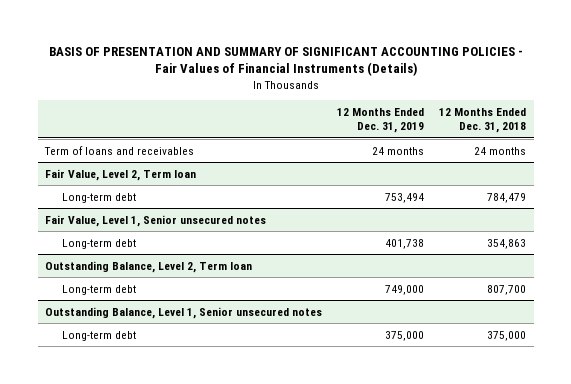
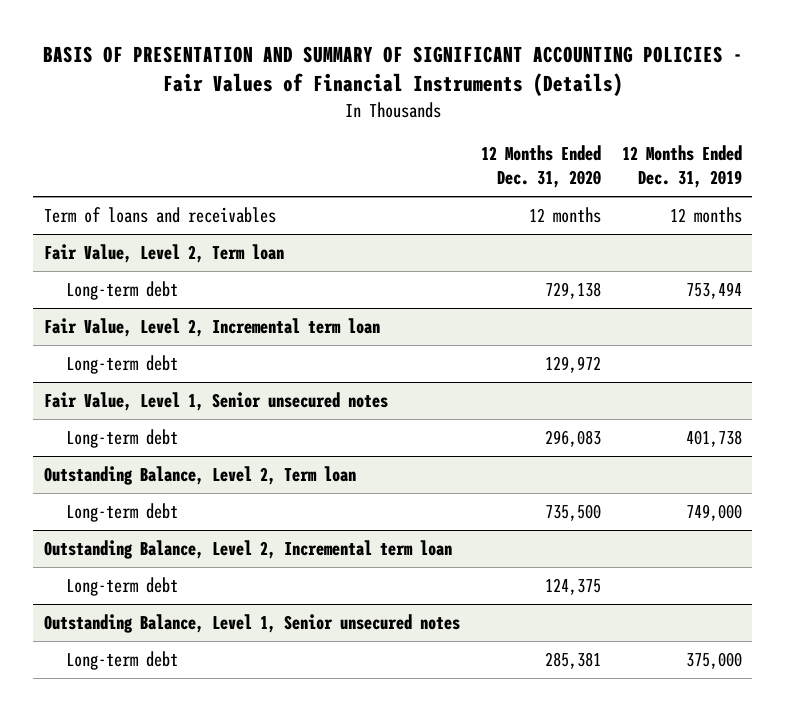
[439,108,527,134] 12 Months Ended Dec. 31, 2018 -> none
none -> [480,145,601,189] 12 Months Ended Dec. 31, 2020
[372,146,425,155] 24 months -> [669,207,742,224] 12 months
none -> [43,318,380,338] Fair Value, Level 2, Incremental term loan
none -> [65,355,178,375] Long-term debt
none -> [43,540,452,560] Outstanding Balance, Level 2, Incremental term loan
none -> [65,577,178,597] Long-term debt

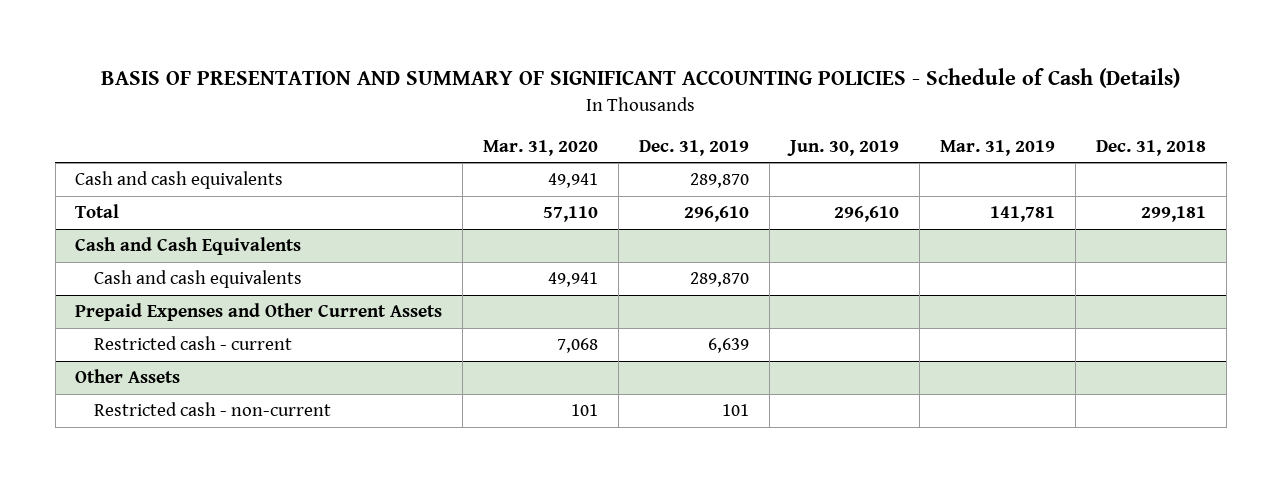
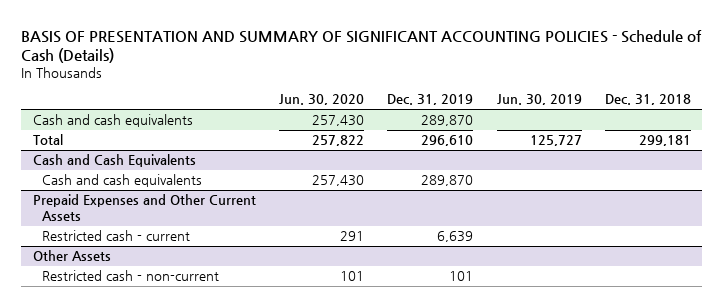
[483,140,599,157] Mar. 31, 2020 -> none
[940,140,1056,157] Mar. 31, 2019 -> none
none -> [279,94,365,106] Jun. 30, 2020
[834,206,900,223] 296,610 -> [529,135,582,147] 125,727

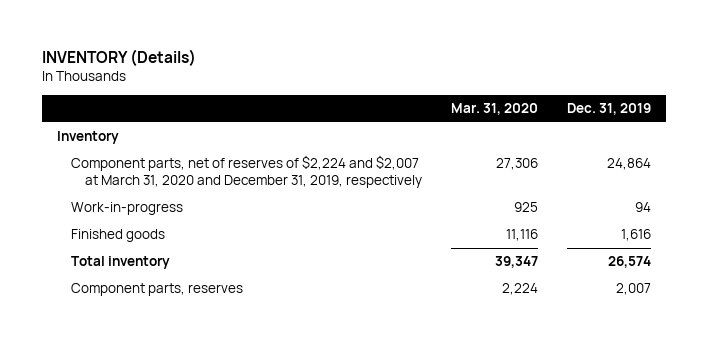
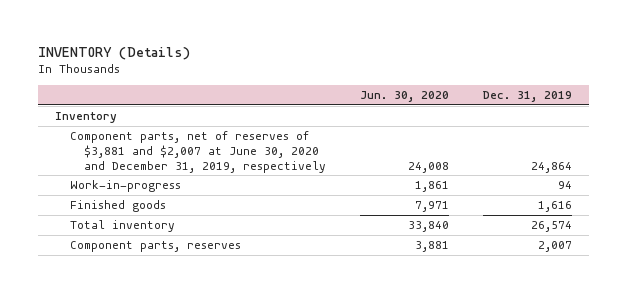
[451,103,539,116] Mar. 31, 2020 -> none
none -> [360,91,450,103] Jun. 30, 2020
[71,155,423,189] Component parts, net of reserves of $2,224 and $2,007 at March 31, 2020 and December 31, 2019, respectively -> [69,131,327,173] Component parts, net of reserves of $3,881 and $2,007 at June 30, 2020 and December 31, 2019, respectively

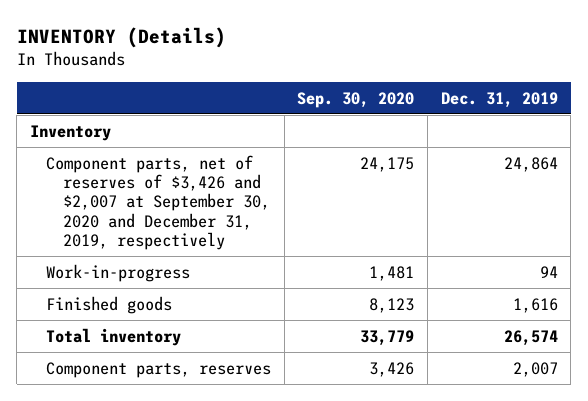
[360,91,450,103] Jun. 30, 2020 -> none
none -> [297,91,415,108] Sep. 30, 2020
[69,131,327,173] Component parts, net of reserves of $3,881 and $2,007 at June 30, 2020 and December 31, 2019, respectively -> [46,154,270,251] Component parts, net of reserves of $3,426 and $2,007 at September 30, 2020 and December 31, 2019, respectively

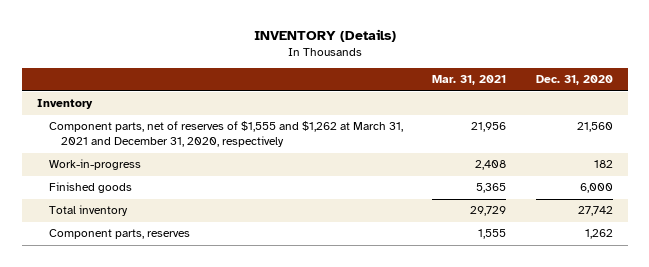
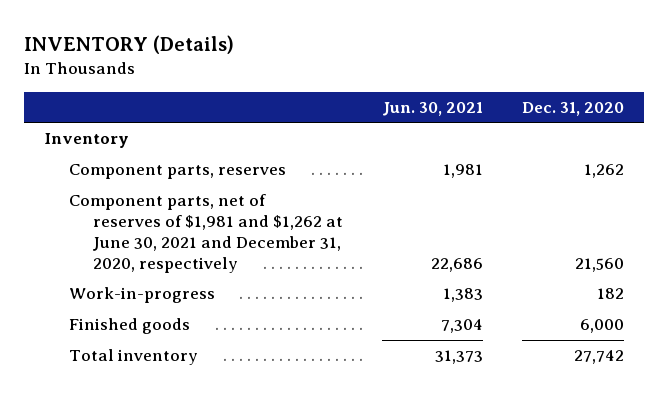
[432,75,507,86] Mar. 31, 2021 -> none
none -> [382,101,484,116] Jun. 30, 2021
[48,229,190,240] Component parts, reserves -> [68,164,286,180] Component parts, reserves
[48,121,403,148] Component parts, net of reserves of $1,555 and $1,262 at March 31, 2021 and December 31, 2020, respectively -> [68,194,344,273] Component parts, net of reserves of $1,981 and $1,262 at June 30, 2021 and December 31, 2020, respectively

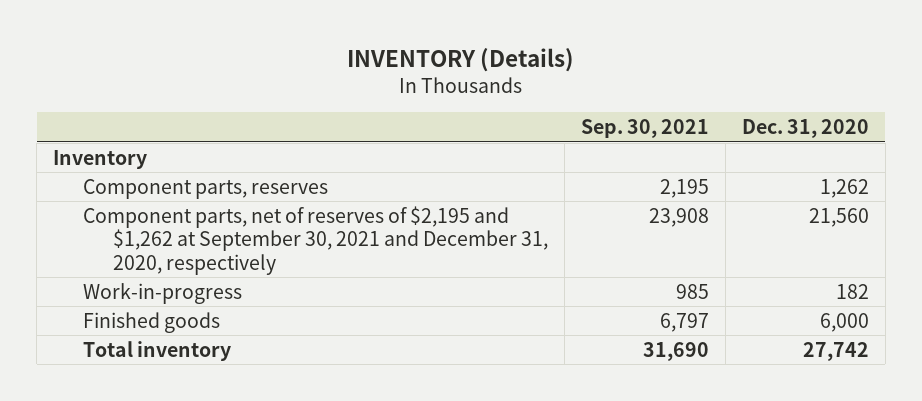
[382,101,484,116] Jun. 30, 2021 -> none
none -> [581,118,710,138] Sep. 30, 2021
[68,194,344,273] Component parts, net of reserves of $1,981 and $1,262 at June 30, 2021 and December 31, 2020, respectively -> [83,205,549,275] Component parts, net of reserves of $2,195 and $1,262 at September 30, 2021 and December 31, 2020, respectively

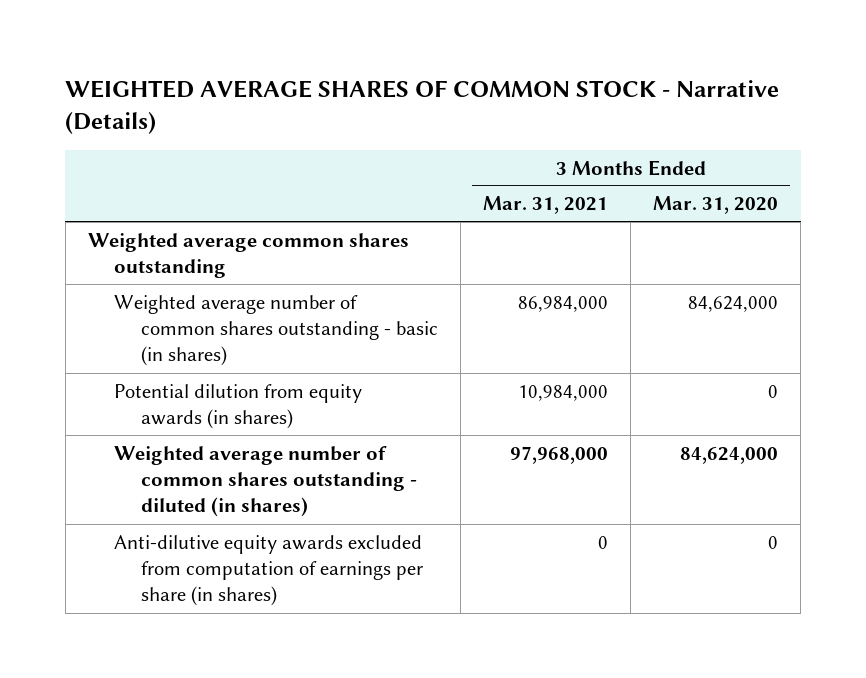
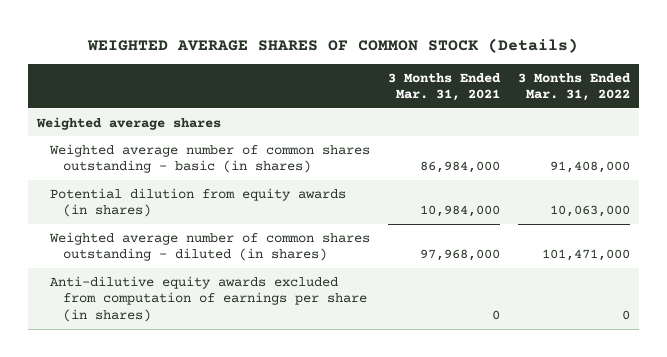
[65,80,780,135] WEIGHTED AVERAGE SHARES OF COMMON STOCK - Narrative (Details) -> [87,37,579,53] WEIGHTED AVERAGE SHARES OF COMMON STOCK (Details)
[653,196,779,215] Mar. 31, 2020 -> none
none -> [518,72,632,102] 3 Months Ended Mar. 31, 2022
[87,232,409,279] Weighted average common shares outstanding -> [35,116,221,130] Weighted average shares

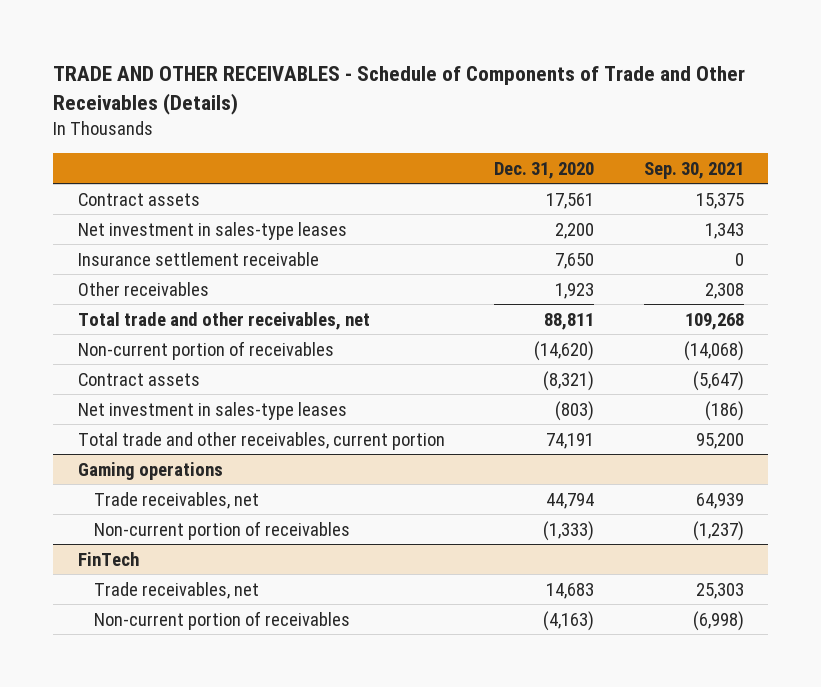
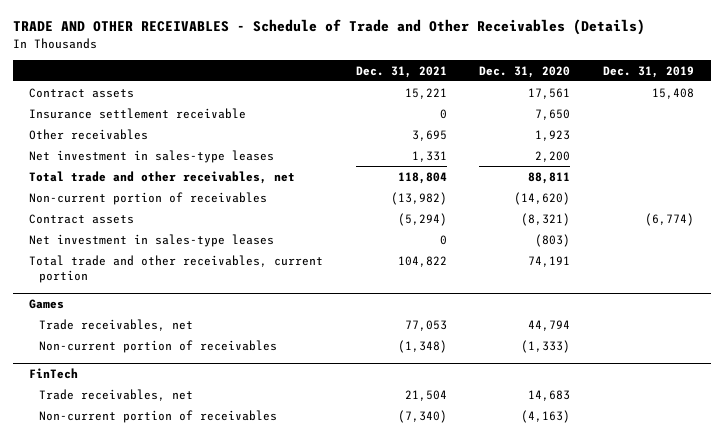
[52,66,745,115] TRADE AND OTHER RECEIVABLES - Schedule of Components of Trade and Other Receivables (Details) -> [12,19,645,36] TRADE AND OTHER RECEIVABLES - Schedule of Trade and Other Receivables (Details)
[643,161,744,179] Sep. 30, 2021 -> none
none -> [355,65,447,78] Dec. 31, 2021
none -> [603,65,695,78] Dec. 31, 2019
[77,221,347,240] Net investment in sales-type leases -> [28,149,274,163] Net investment in sales-type leases
[77,461,223,480] Gaming operations -> none
none -> [28,299,64,310] Games

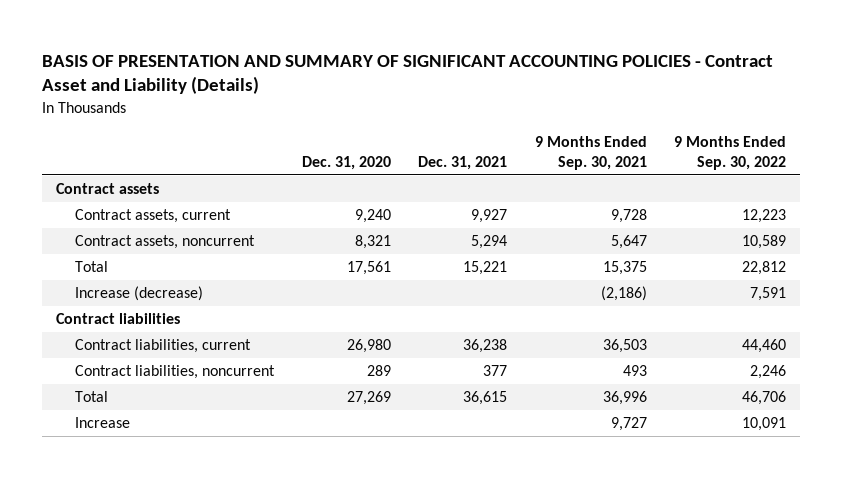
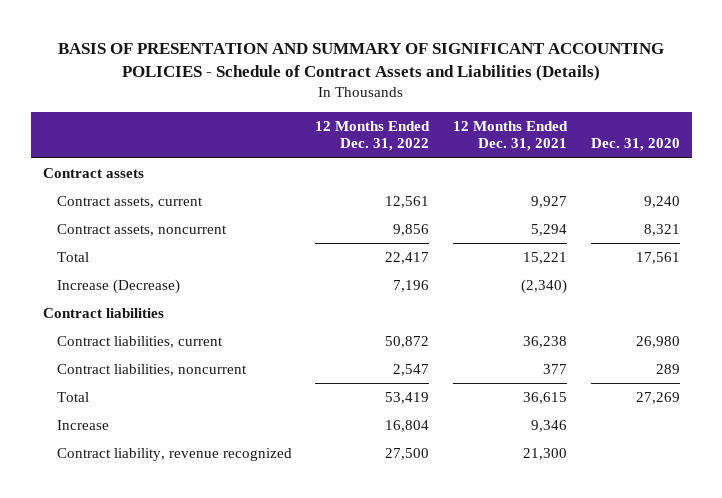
[41,54,773,95] BASIS OF PRESENTATION AND SUMMARY OF SIGNIFICANT ACCOUNTING POLICIES - Contract Asset and Liability (Details) -> [58,42,665,81] BASIS OF PRESENTATION AND SUMMARY OF SIGNIFICANT ACCOUNTING POLICIES - Schedule of Contract Assets and Liabilities (Details)
[418,155,508,170] Dec. 31, 2021 -> none
[534,135,647,170] 9 Months Ended Sep. 30, 2021 -> none
[674,135,787,170] 9 Months Ended Sep. 30, 2022 -> none
none -> [315,120,431,152] 12 Months Ended Dec. 31, 2022
none -> [452,120,568,152] 12 Months Ended Dec. 31, 2021
[75,286,204,302] Increase (decrease) -> [56,278,180,294] Increase (Decrease)
none -> [56,447,292,461] Contract liability, revenue recognized

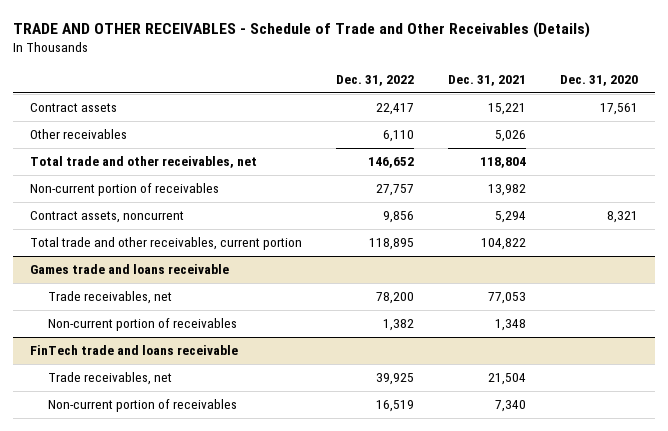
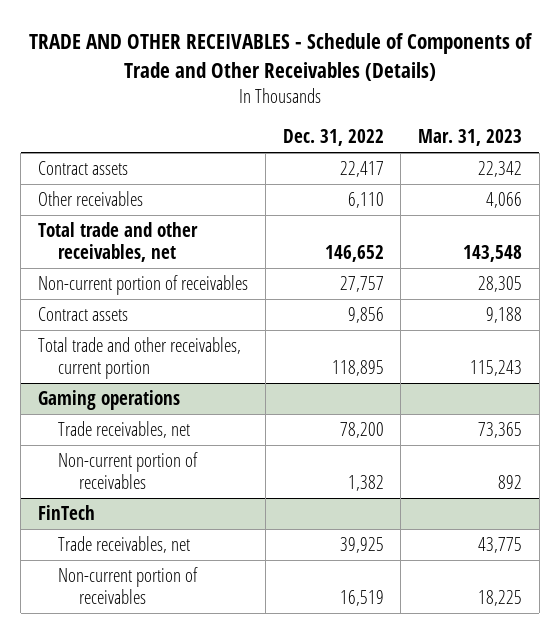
[13,22,591,39] TRADE AND OTHER RECEIVABLES - Schedule of Trade and Other Receivables (Details) -> [29,33,534,81] TRADE AND OTHER RECEIVABLES - Schedule of Components of Trade and Other Receivables (Details)
[447,74,526,86] Dec. 31, 2021 -> none
[559,74,638,86] Dec. 31, 2020 -> none
none -> [418,129,523,147] Mar. 31, 2023
[30,211,185,224] Contract assets, noncurrent -> [38,307,129,322] Contract assets
[30,264,230,275] Games trade and loans receivable -> none
none -> [38,390,181,411] Gaming operations
[30,345,239,356] FinTech trade and loans receivable -> none
none -> [38,505,96,521] FinTech

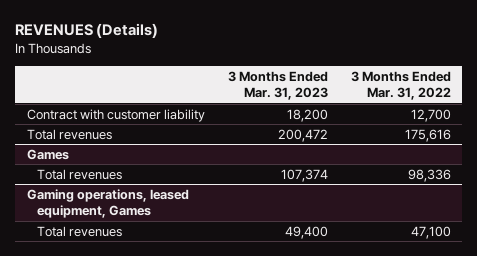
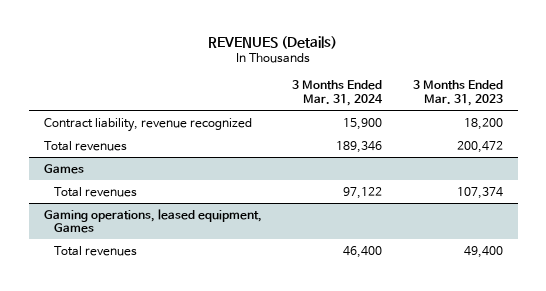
[350,70,451,101] 3 Months Ended Mar. 31, 2022 -> none
none -> [292,80,384,106] 3 Months Ended Mar. 31, 2024
[26,108,205,122] Contract with customer liability -> [43,117,252,132] Contract liability, revenue recognized

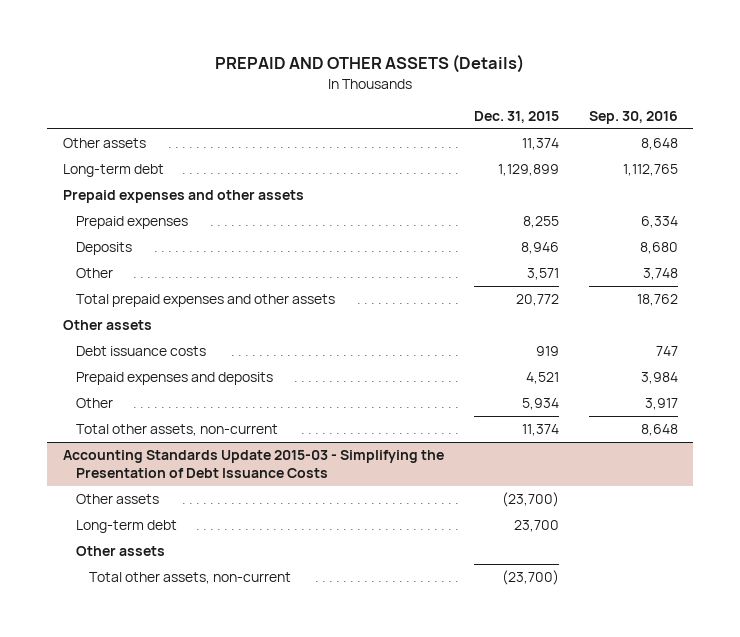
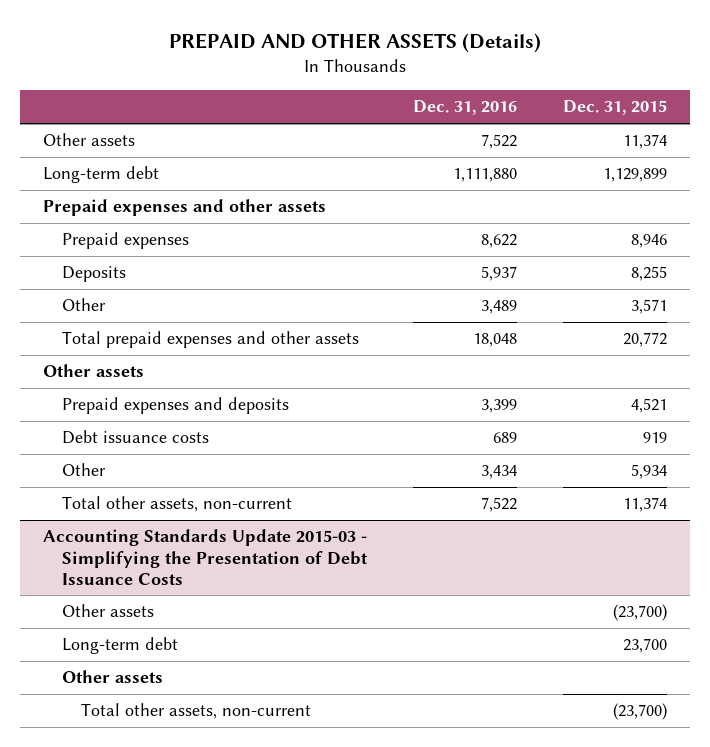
[588,110,678,124] Sep. 30, 2016 -> none
none -> [412,100,517,116] Dec. 31, 2016
[522,216,559,229] 8,255 -> [630,234,667,249] 8,946
[520,242,559,255] 8,946 -> [630,266,667,282] 8,255
[76,346,207,357] Debt issuance costs -> [61,430,209,445] Debt issuance costs

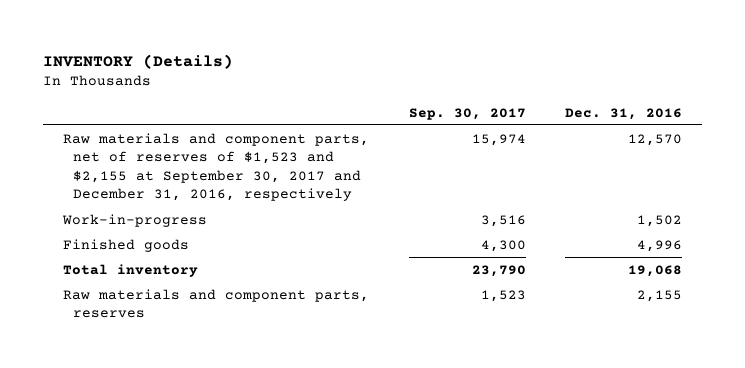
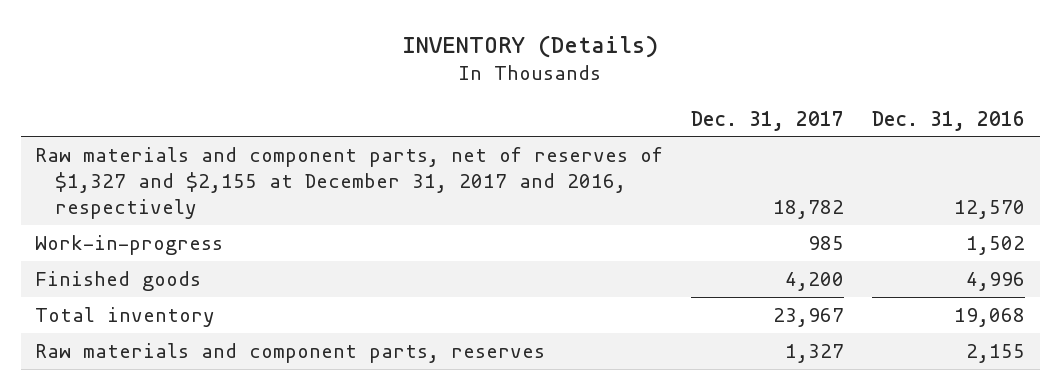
[408,107,526,120] Sep. 30, 2017 -> none
none -> [691,110,845,131] Dec. 31, 2017
[63,132,370,202] Raw materials and component parts, net of reserves of $1,523 and $2,155 at September 30, 2017 and December 31, 2016, respectively -> [35,146,664,219] Raw materials and component parts, net of reserves of $1,327 and $2,155 at December 31, 2017 and 2016, respectively

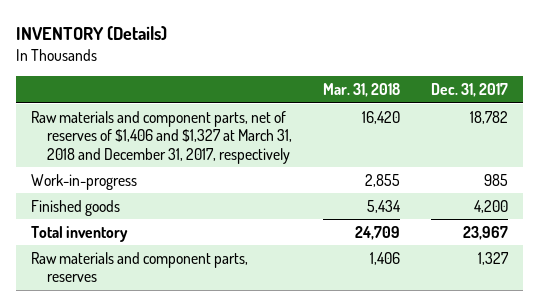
[872,110,1026,131] Dec. 31, 2016 -> none
none -> [322,83,400,98] Mar. 31, 2018
[35,146,664,219] Raw materials and component parts, net of reserves of $1,327 and $2,155 at December 31, 2017 and 2016, respectively -> [31,110,292,164] Raw materials and component parts, net of reserves of $1,406 and $1,327 at March 31, 2018 and December 31, 2017, respectively

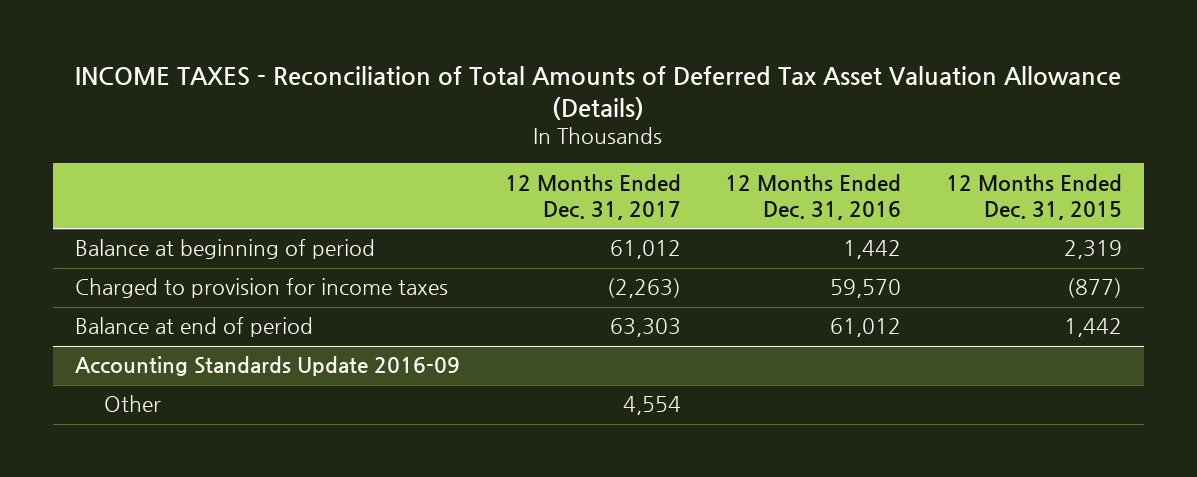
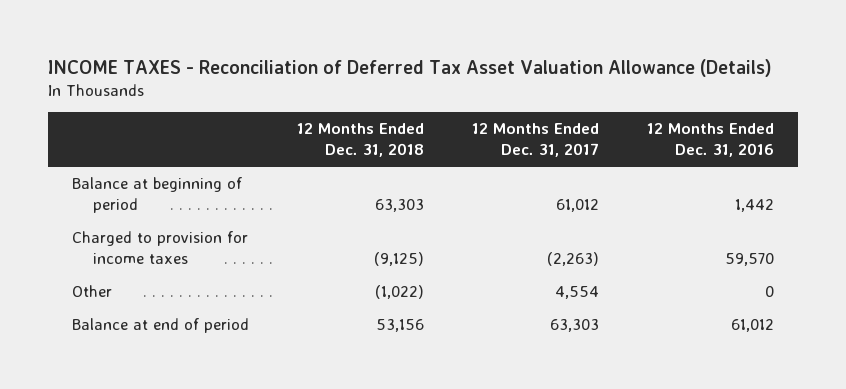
[75,66,1122,120] INCOME TAXES - Reconciliation of Total Amounts of Deferred Tax Asset Valuation Allowance (Details) -> [48,58,773,77] INCOME TAXES - Reconciliation of Deferred Tax Asset Valuation Allowance (Details)
[945,173,1122,220] 12 Months Ended Dec. 31, 2015 -> none
none -> [297,123,425,158] 12 Months Ended Dec. 31, 2018
none -> [72,284,113,297] Other
[74,356,460,377] Accounting Standards Update 2016-09 -> none
[104,395,162,413] Other -> none

